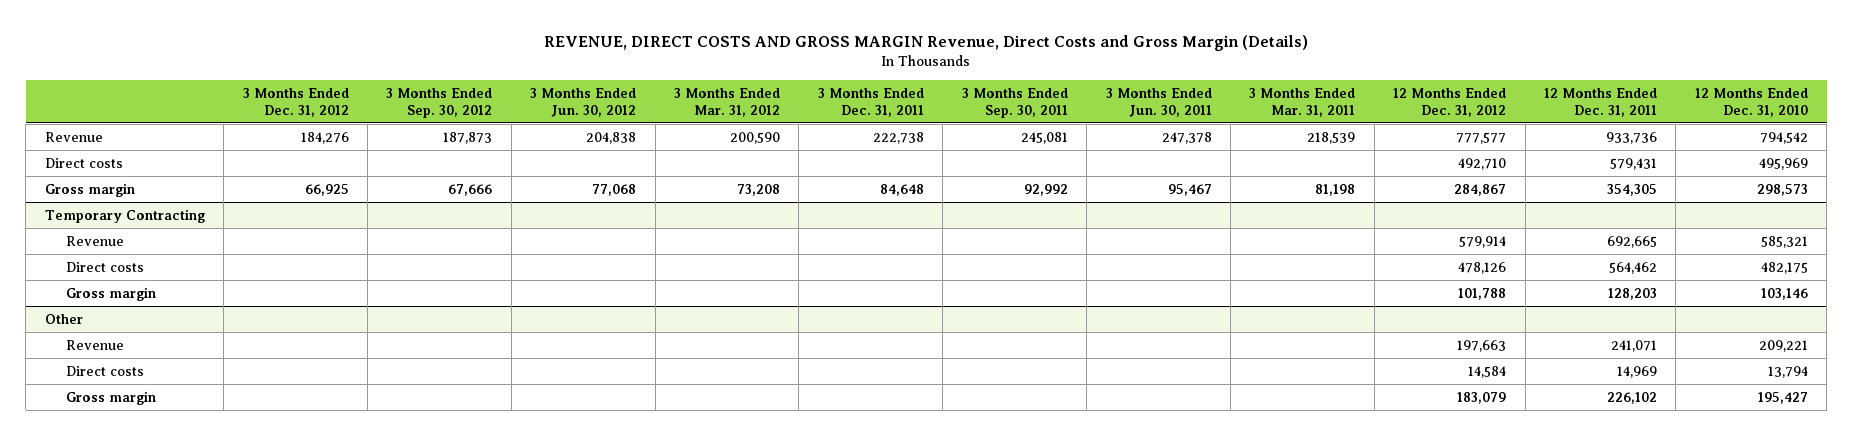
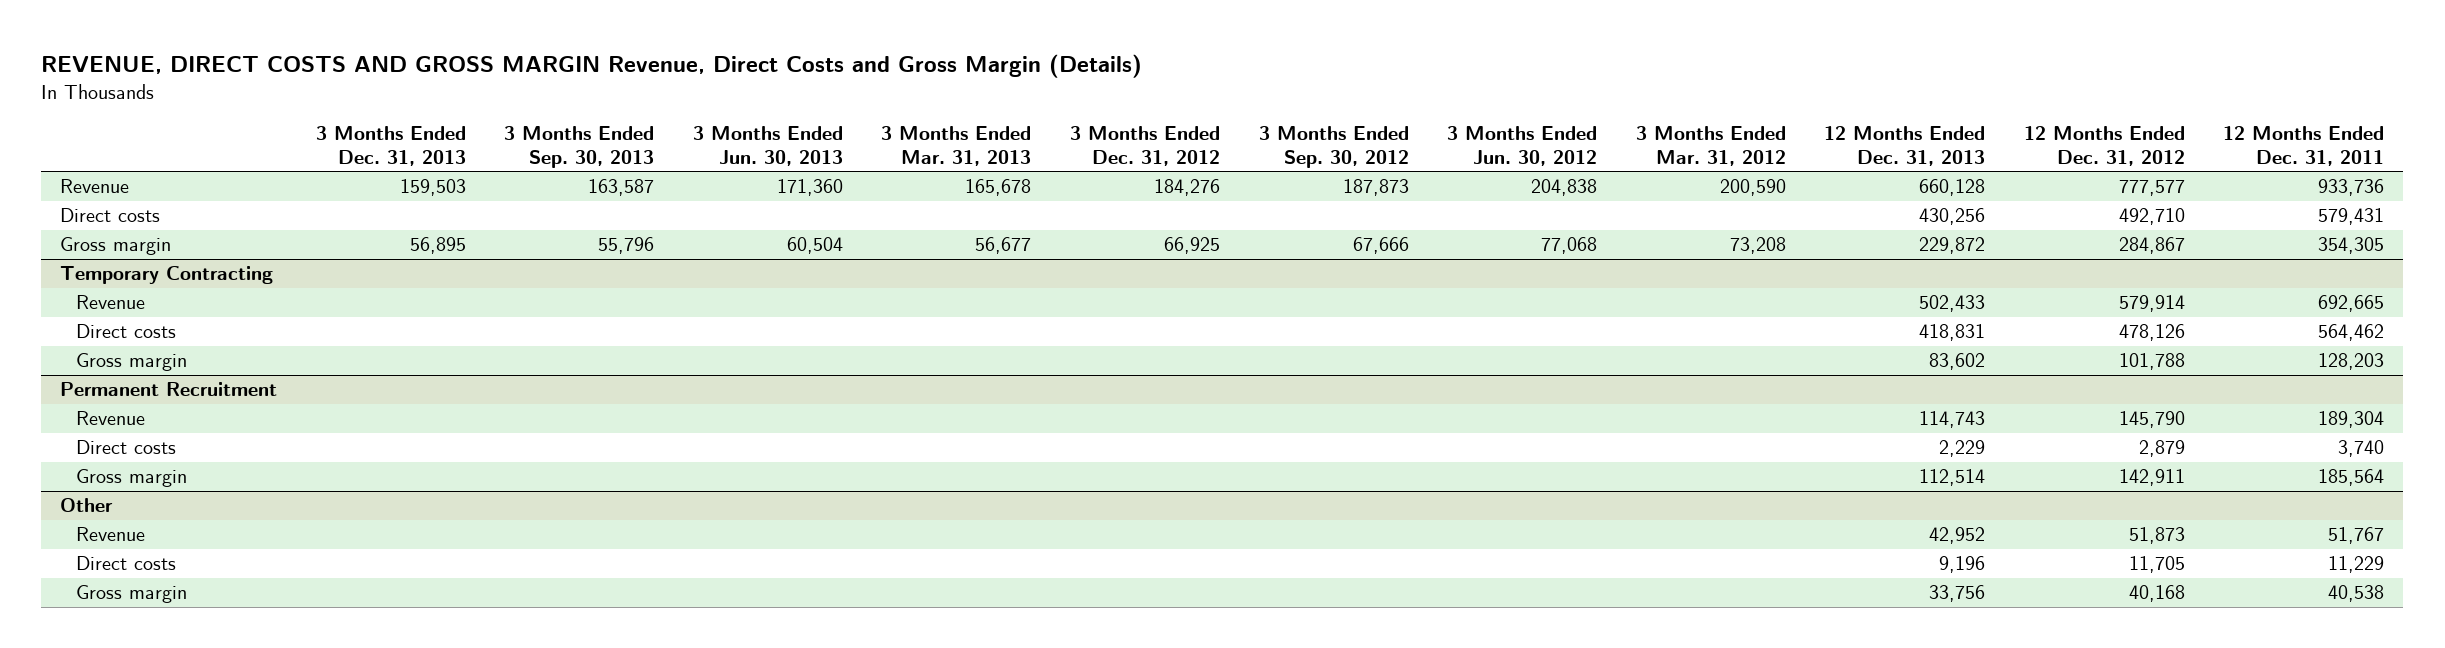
[817,87,924,117] 3 Months Ended Dec. 31, 2011 -> none
[961,87,1068,118] 3 Months Ended Sep. 30, 2011 -> none
[1105,87,1212,117] 3 Months Ended Jun. 30, 2011 -> none
[1249,87,1356,117] 3 Months Ended Mar. 31, 2011 -> none
[1694,87,1808,117] 12 Months Ended Dec. 31, 2010 -> none
none -> [315,126,466,166] 3 Months Ended Dec. 31, 2013
none -> [504,126,655,168] 3 Months Ended Sep. 30, 2013
none -> [692,126,843,166] 3 Months Ended Jun. 30, 2013
none -> [881,126,1032,166] 3 Months Ended Mar. 31, 2013
none -> [1824,126,1986,166] 12 Months Ended Dec. 31, 2013
none -> [60,382,278,397] Permanent Recruitment
none -> [76,411,146,426] Revenue
none -> [76,440,177,455] Direct costs
none -> [76,469,188,488] Gross margin
[1457,339,1507,352] 197,663 -> [2128,527,2185,545] 51,873
[1611,339,1658,352] 241,071 -> [2328,527,2385,545] 51,767
[1468,365,1507,378] 14,584 -> [2128,556,2185,574] 11,705
[1617,365,1658,378] 14,969 -> [2328,556,2385,574] 11,229
[1457,391,1507,404] 183,079 -> [2128,585,2185,603] 40,168
[1607,391,1658,404] 226,102 -> [2328,585,2385,603] 40,538

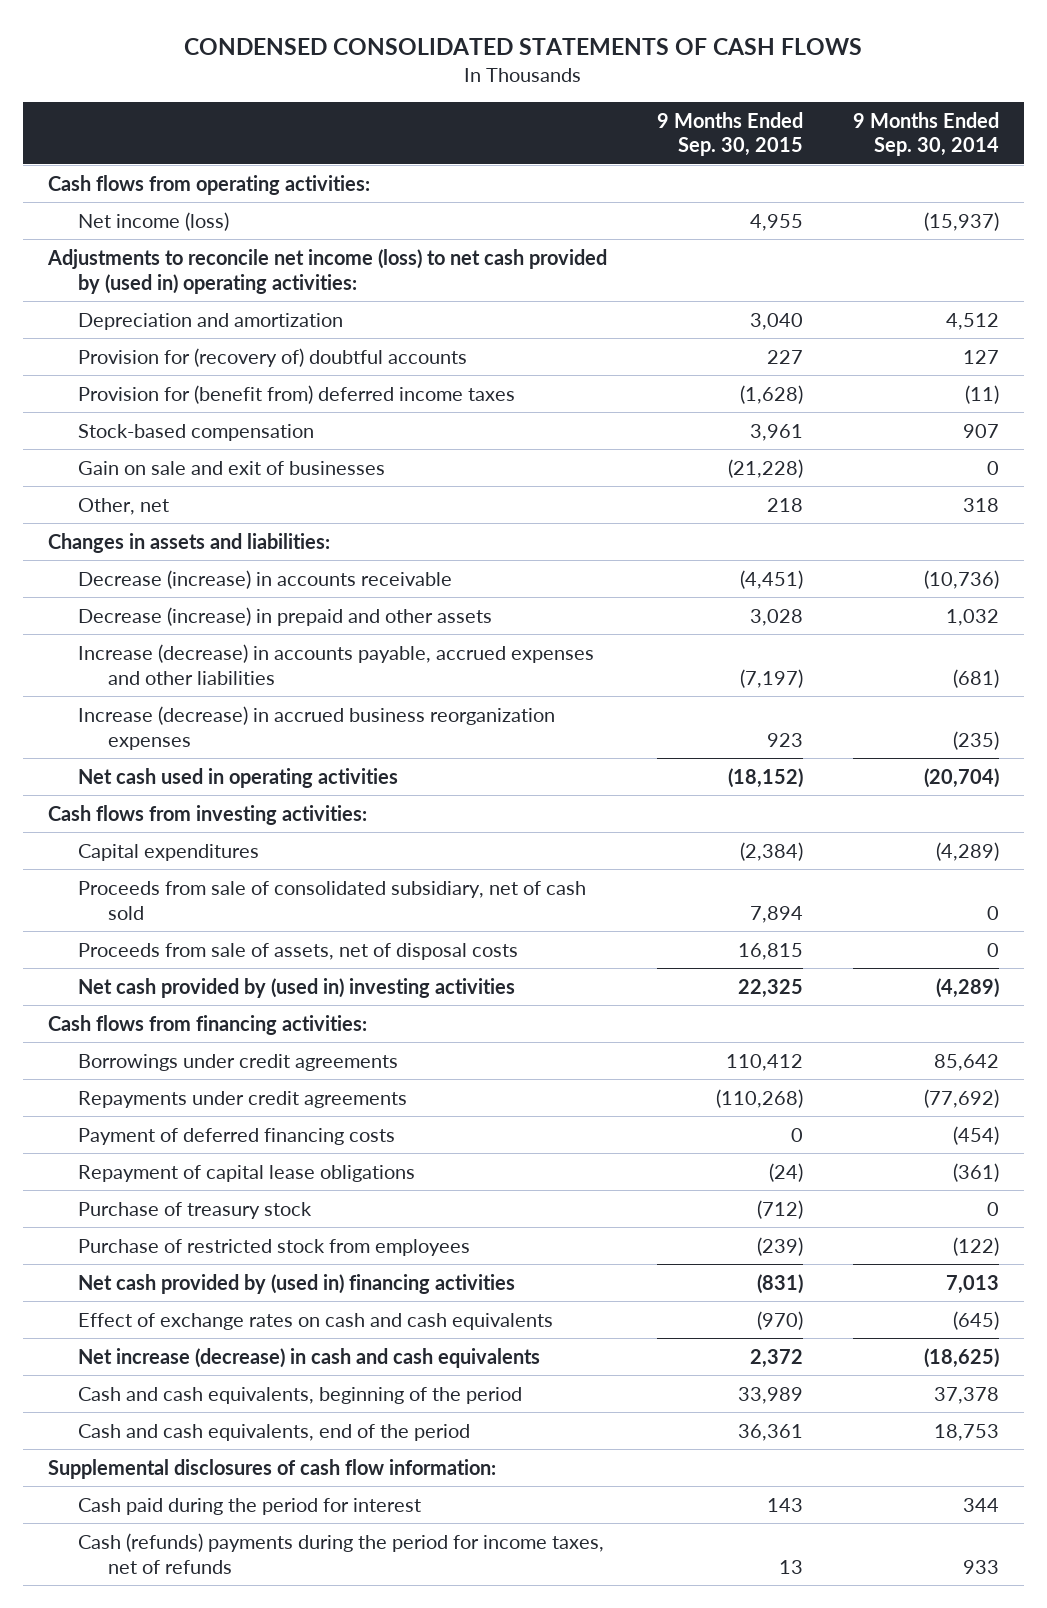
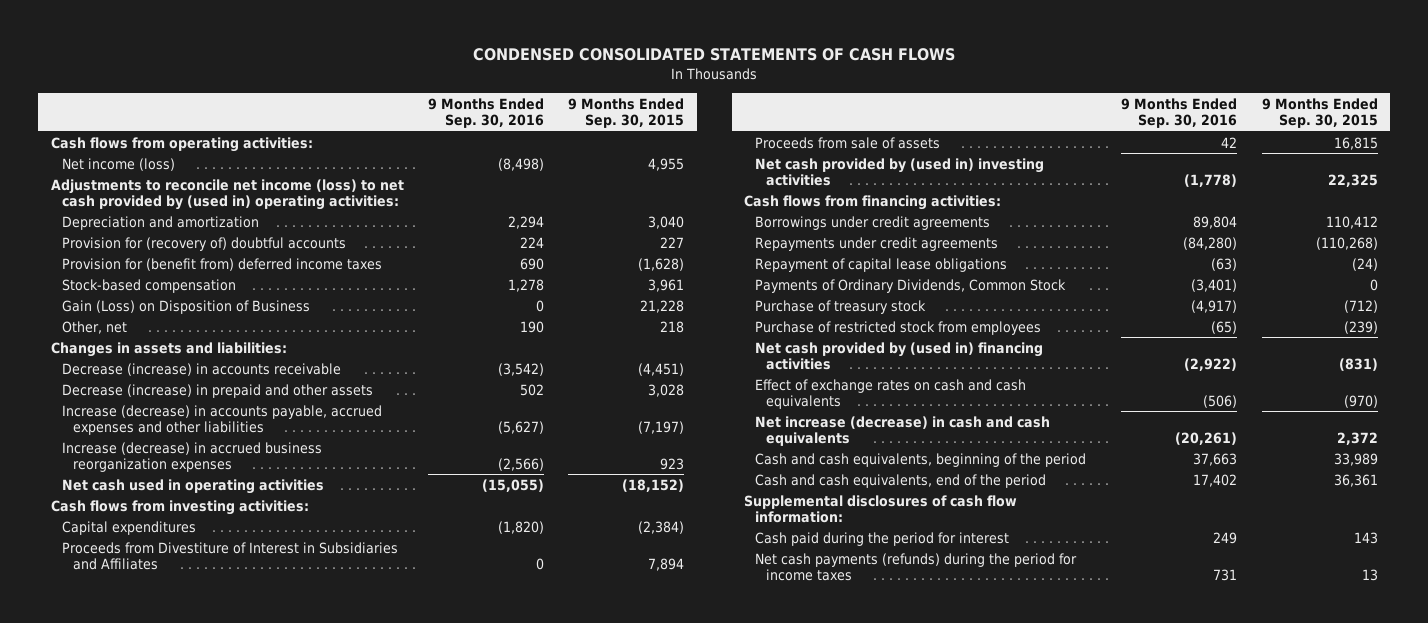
[852,111,999,157] 9 Months Ended Sep. 30, 2014 -> none
none -> [428,97,545,129] 9 Months Ended Sep. 30, 2016
[78,460,386,475] Gain on sale and exit of businesses -> [61,299,310,314] Gain (Loss) on Disposition of Business
[727,458,803,478] (21,228) -> [640,299,685,313] 21,228
[78,880,587,920] Proceeds from sale of consolidated subsidiary, net of cash sold -> [61,541,398,570] Proceeds from Divestiture of Interest in Subsidiaries and Affiliates
[78,942,519,960] Proceeds from sale of assets, net of disposal costs -> [754,136,940,149] Proceeds from sale of assets
[78,1127,396,1145] Payment of deferred financing costs -> none
none -> [754,278,1066,293] Payments of Ordinary Dividends, Common Stock
[78,1532,605,1574] Cash (refunds) payments during the period for income taxes, net of refunds -> [754,552,1077,581] Net cash payments (refunds) during the period for income taxes

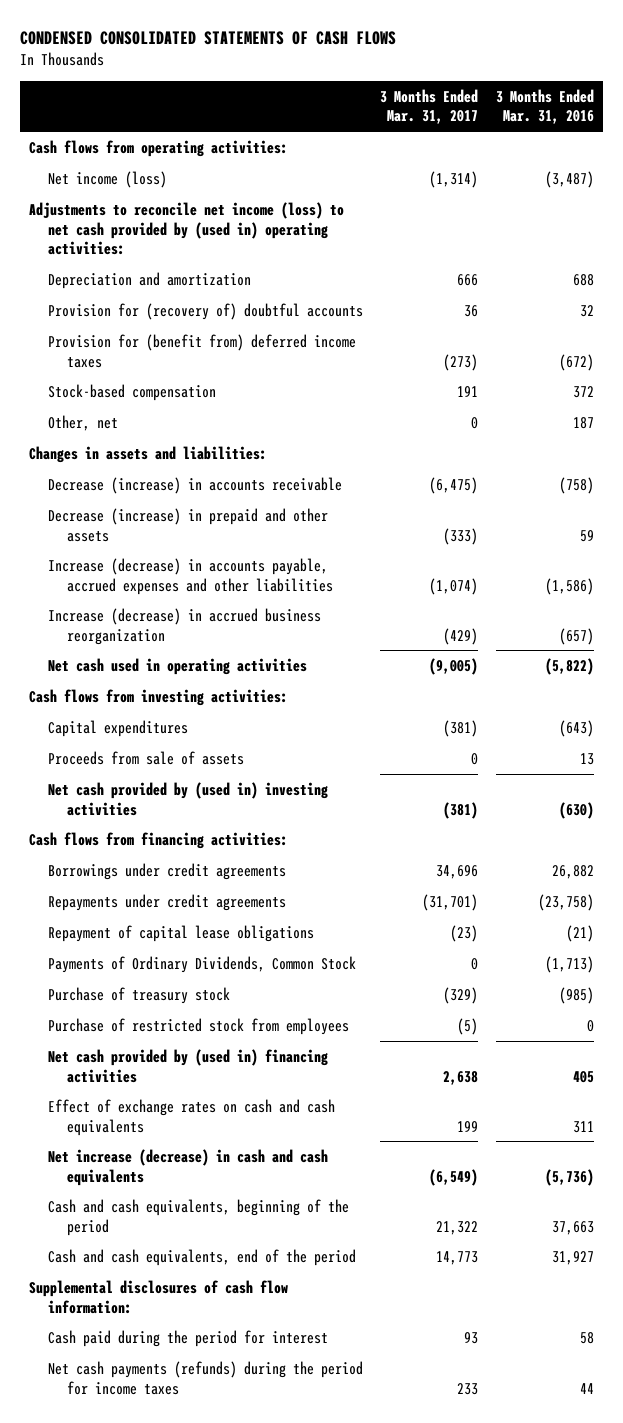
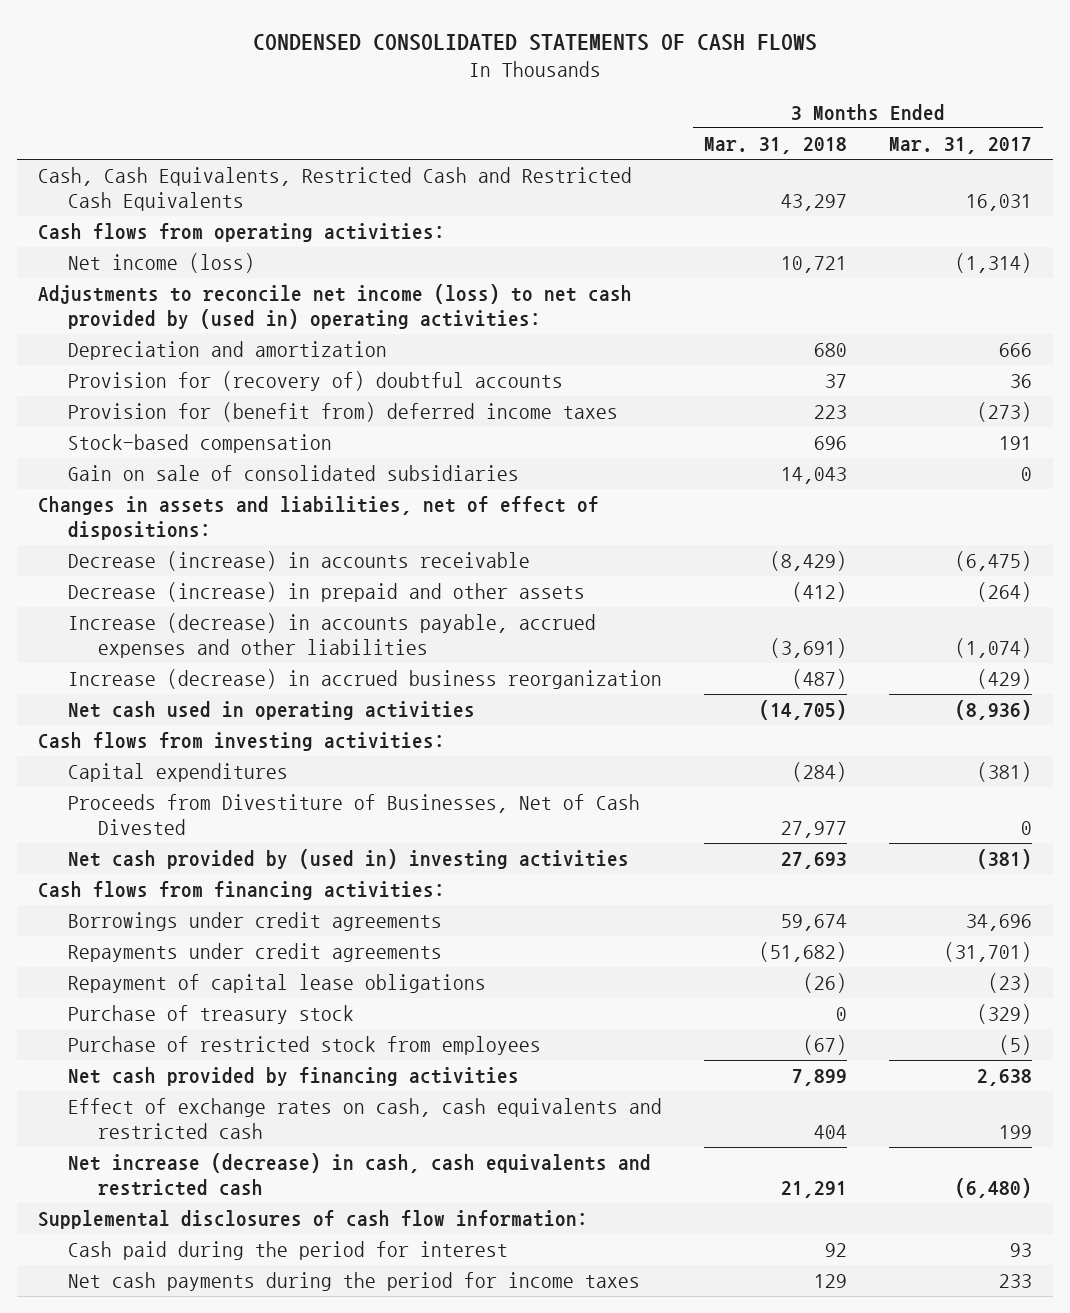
[495,88,594,125] 3 Months Ended Mar. 31, 2016 -> none
none -> [704,137,848,155] Mar. 31, 2018
none -> [38,167,633,212] Cash, Cash Equivalents, Restricted Cash and Restricted Cash Equivalents
[48,414,119,431] Other, net -> none
none -> [67,465,519,482] Gain on sale of consolidated subsidiaries
[28,445,267,463] Changes in assets and liabilities: -> [38,496,600,541] Changes in assets and liabilities, net of effect of dispositions:
[443,527,479,545] (333) -> [977,582,1033,603] (264)
[429,657,479,675] (9,005) -> [955,700,1033,721] (8,936)
[48,750,245,765] Proceeds from sale of assets -> none
none -> [67,794,640,836] Proceeds from Divestiture of Businesses, Net of Cash Divested
[48,955,357,973] Payments of Ordinary Dividends, Common Stock -> none
[48,1198,350,1236] Cash and cash equivalents, beginning of the period -> none
[48,1248,357,1266] Cash and cash equivalents, end of the period -> none
[48,1048,329,1083] Net cash provided by (used in) financing activities -> [67,1067,519,1087] Net cash provided by financing activities
[48,1098,336,1136] Effect of exchange rates on cash and cash equivalents -> [67,1098,662,1140] Effect of exchange rates on cash, cash equivalents and restricted cash
[48,1148,329,1186] Net increase (decrease) in cash and cash equivalents -> [67,1153,651,1197] Net increase (decrease) in cash, cash equivalents and restricted cash
[429,1168,479,1186] (6,549) -> [955,1178,1033,1199] (6,480)
[48,1360,364,1395] Net cash payments (refunds) during the period for income taxes -> [67,1272,640,1292] Net cash payments during the period for income taxes

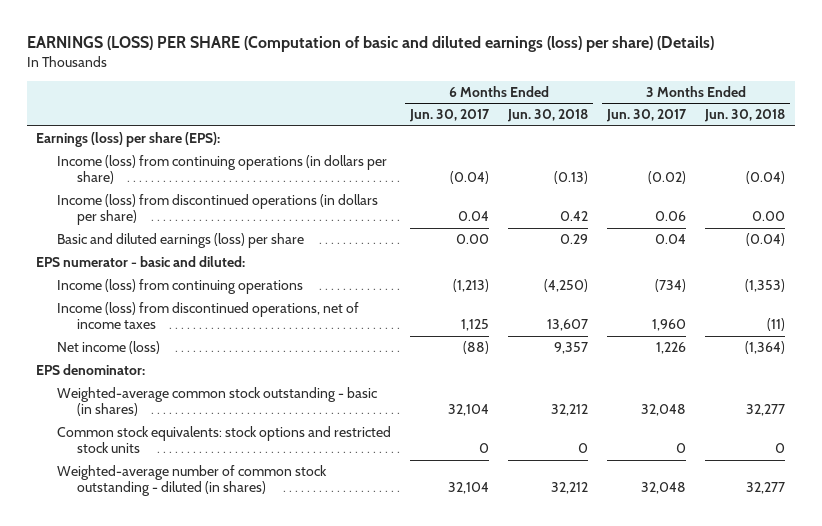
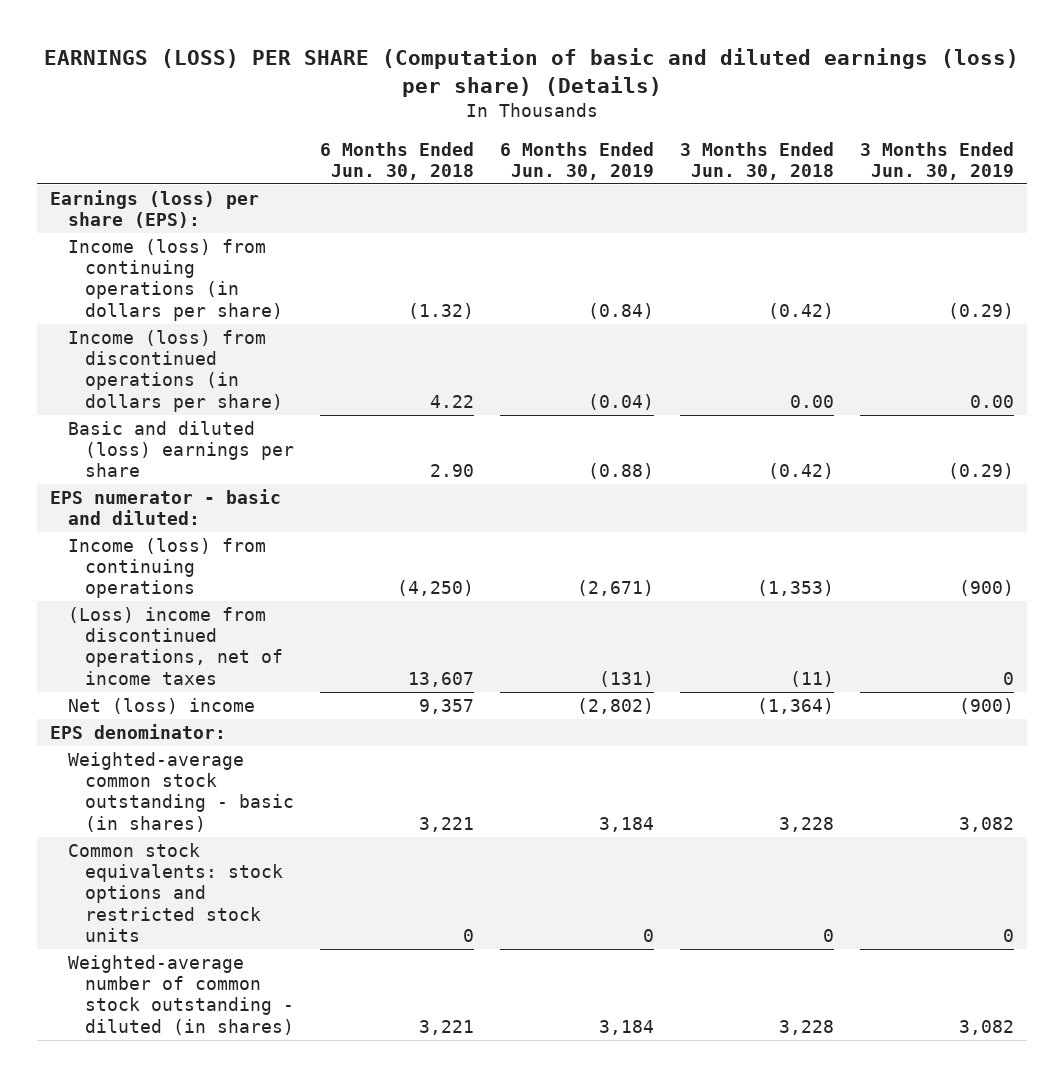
[408,109,490,123] Jun. 30, 2017 -> none
[606,109,688,123] Jun. 30, 2017 -> none
none -> [499,141,654,180] 6 Months Ended Jun. 30, 2019
none -> [859,141,1014,180] 3 Months Ended Jun. 30, 2019
[553,171,588,185] (0.13) -> [408,302,475,319] (1.32)
[746,171,786,185] (0.04) -> [767,302,834,319] (0.42)
[559,211,588,222] 0.42 -> [430,394,475,408] 4.22
[56,233,304,249] Basic and diluted earnings (loss) per share -> [67,421,295,478] Basic and diluted (loss) earnings per share
[559,234,588,245] 0.29 -> [430,464,475,478] 2.90
[746,233,786,247] (0.04) -> [767,463,834,480] (0.42)
[56,302,359,330] Income (loss) from discontinued operations, net of income taxes -> [67,607,284,685] (Loss) income from discontinued operations, net of income taxes
[56,341,160,355] Net income (loss) -> [67,698,255,715] Net (loss) income
[550,404,588,417] 32,212 -> [419,816,475,832] 3,221
[746,404,786,417] 32,277 -> [778,816,834,832] 3,228
[550,482,588,495] 32,212 -> [419,1019,475,1035] 3,221
[746,482,786,495] 32,277 -> [778,1019,834,1035] 3,228

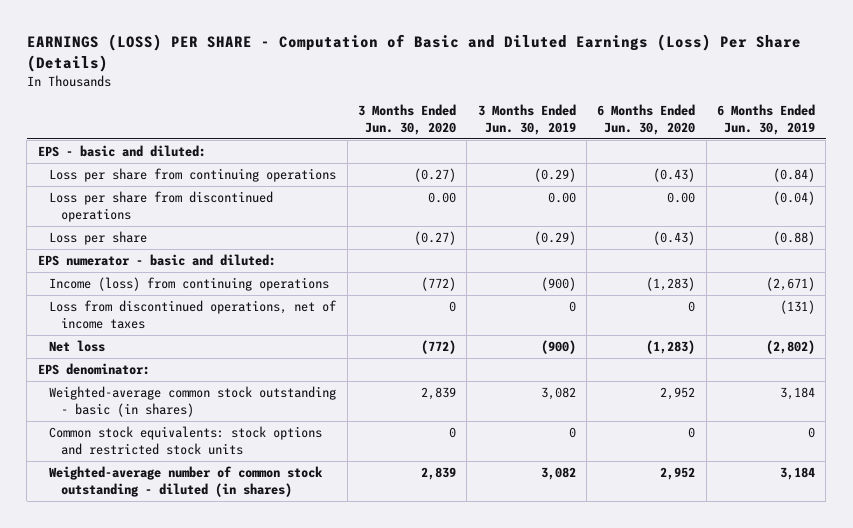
[43,47,1019,97] EARNINGS (LOSS) PER SHARE (Computation of basic and diluted earnings (loss) per share) (Details) -> [26,34,801,72] EARNINGS (LOSS) PER SHARE - Computation of Basic and Diluted Earnings (Loss) Per Share (Details)
[320,141,475,180] 6 Months Ended Jun. 30, 2018 -> none
[679,141,834,180] 3 Months Ended Jun. 30, 2018 -> none
none -> [358,104,457,135] 3 Months Ended Jun. 30, 2020
none -> [597,104,696,135] 6 Months Ended Jun. 30, 2020
[49,190,259,229] Earnings (loss) per share (EPS): -> none
none -> [37,145,206,158] EPS - basic and diluted:
[67,239,284,321] Income (loss) from continuing operations (in dollars per share) -> [49,168,337,183] Loss per share from continuing operations
[67,330,284,412] Income (loss) from discontinued operations (in dollars per share) -> [49,191,274,222] Loss per share from discontinued operations
[67,421,295,478] Basic and diluted (loss) earnings per share -> [49,231,148,246] Loss per share
[67,607,284,685] (Loss) income from discontinued operations, net of income taxes -> [49,300,338,329] Loss from discontinued operations, net of income taxes
[67,698,255,715] Net (loss) income -> [49,340,106,353] Net loss

